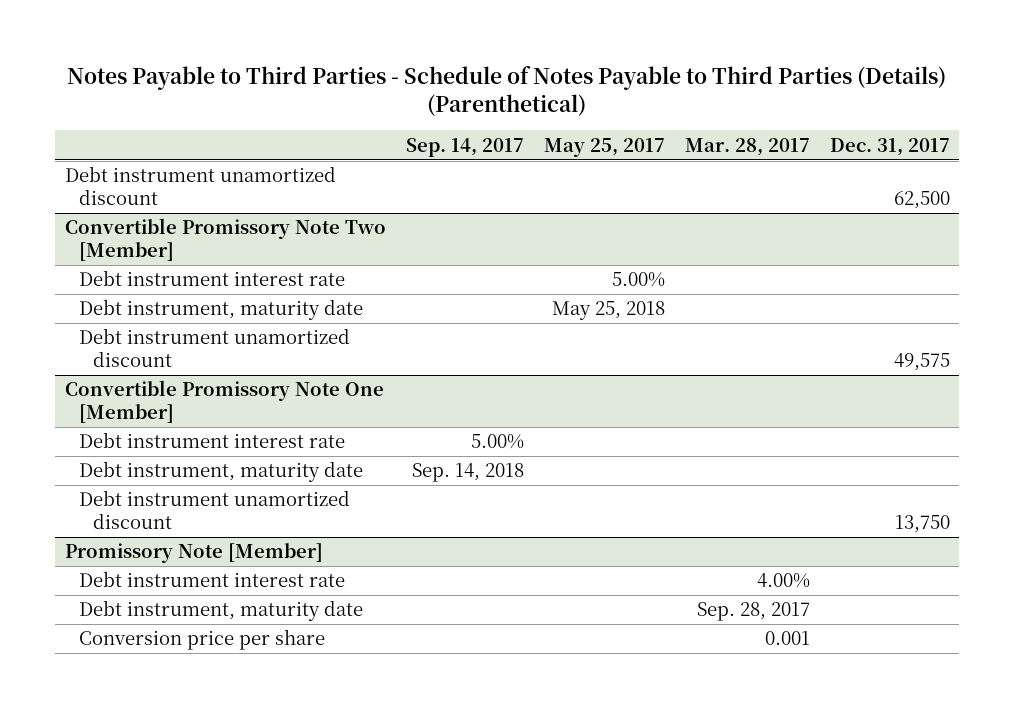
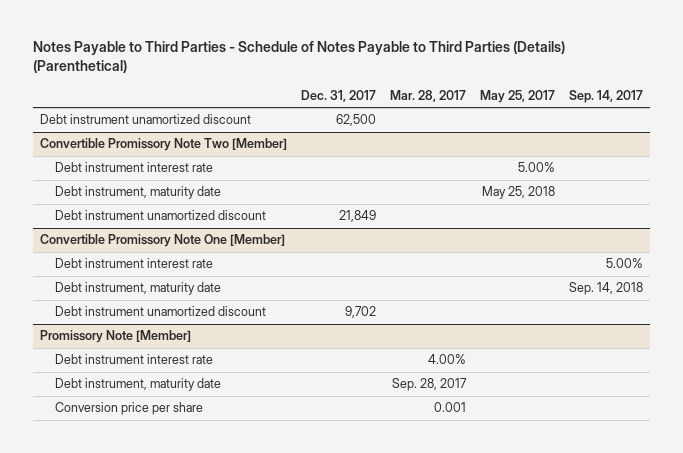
[893,353,950,372] 49,575 -> [338,210,376,223] 21,849
[894,515,950,534] 13,750 -> [344,306,376,319] 9,702

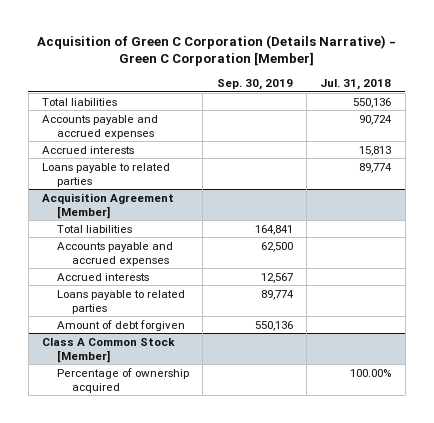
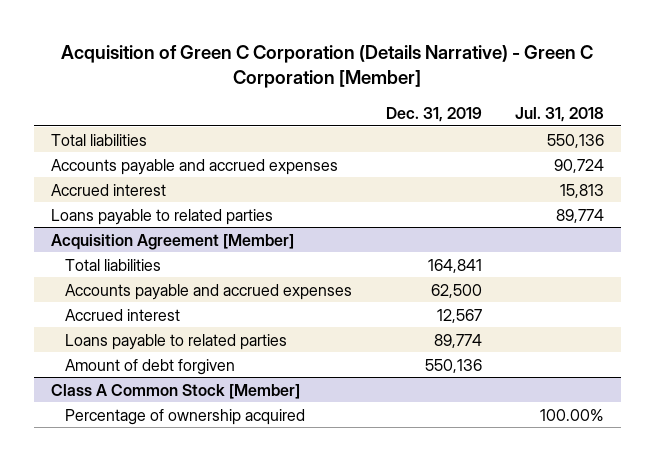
[216,79,293,91] Sep. 30, 2019 -> none
none -> [385,106,482,122] Dec. 31, 2019
[42,145,135,154] Accrued interests -> [50,183,166,196] Accrued interest
[56,272,149,281] Accrued interests -> [65,308,181,321] Accrued interest

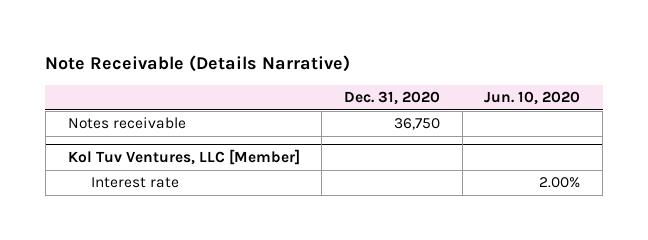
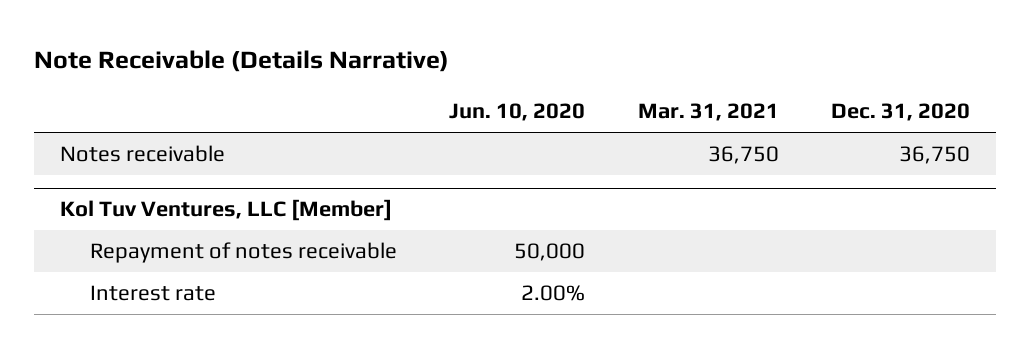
none -> [637,103,779,122] Mar. 31, 2021
none -> [89,242,397,264] Repayment of notes receivable

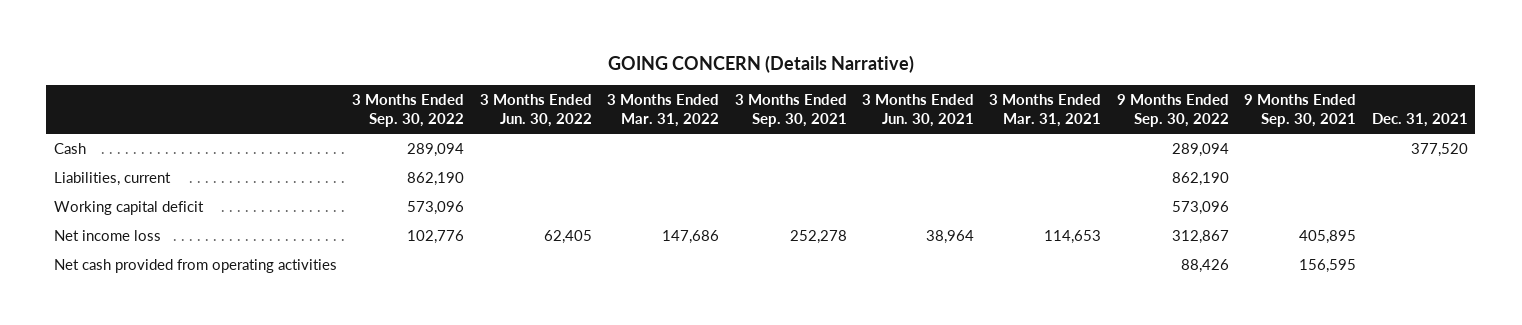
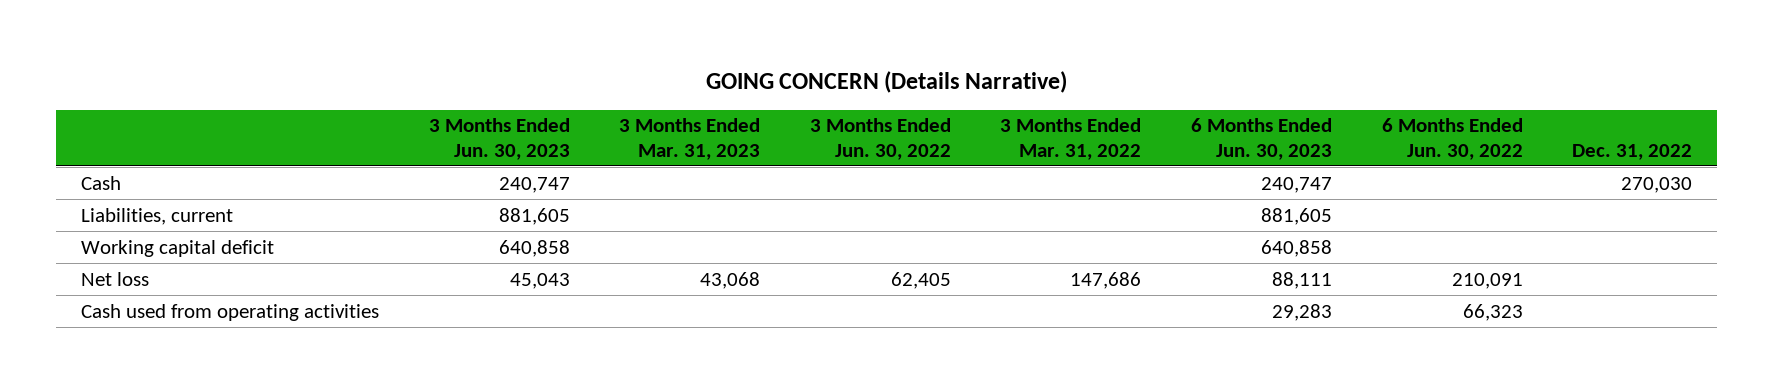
[352,93,465,128] 3 Months Ended Sep. 30, 2022 -> none
[734,93,847,128] 3 Months Ended Sep. 30, 2021 -> none
[862,93,975,128] 3 Months Ended Jun. 30, 2021 -> none
[989,93,1102,128] 3 Months Ended Mar. 31, 2021 -> none
[1116,93,1229,128] 9 Months Ended Sep. 30, 2022 -> none
[1244,93,1357,128] 9 Months Ended Sep. 30, 2021 -> none
[1371,113,1468,128] Dec. 31, 2021 -> none
none -> [428,118,570,160] 3 Months Ended Jun. 30, 2023
none -> [619,118,761,160] 3 Months Ended Mar. 31, 2023
none -> [1190,118,1332,160] 6 Months Ended Jun. 30, 2023
none -> [1381,118,1523,160] 6 Months Ended Jun. 30, 2022
none -> [1572,143,1693,160] Dec. 31, 2022
[53,230,161,242] Net income loss -> [81,271,150,286] Net loss
[53,259,337,274] Net cash provided from operating activities -> [81,303,380,321] Cash used from operating activities

